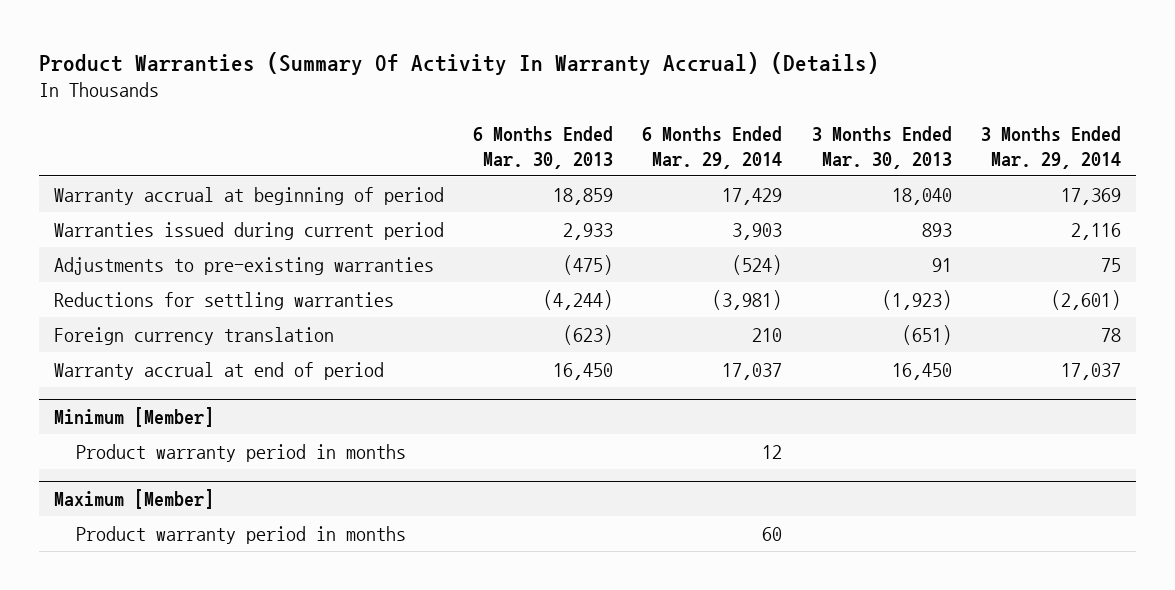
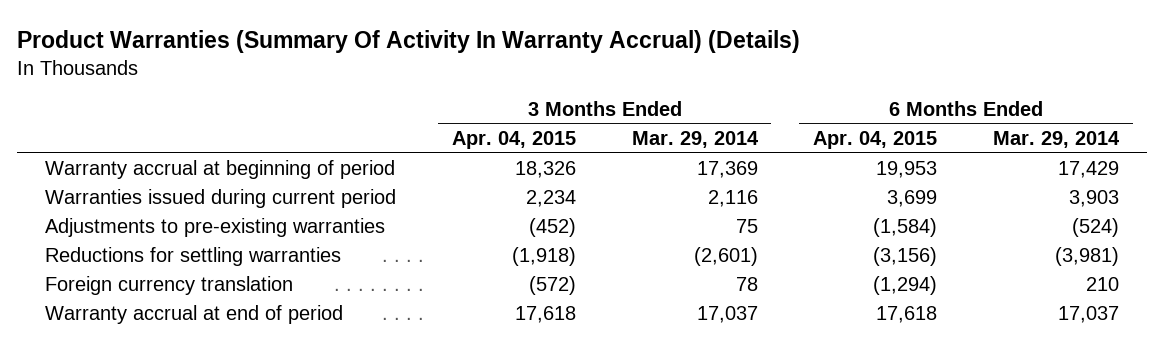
[473,125,614,169] 6 Months Ended Mar. 30, 2013 -> none
[811,125,952,169] 3 Months Ended Mar. 30, 2013 -> none
none -> [451,130,576,149] Apr. 04, 2015
none -> [813,130,938,149] Apr. 04, 2015
[53,407,214,428] Minimum [Member] -> none
[75,443,406,462] Product warranty period in months -> none
[53,489,214,510] Maximum [Member] -> none
[75,525,406,544] Product warranty period in months -> none

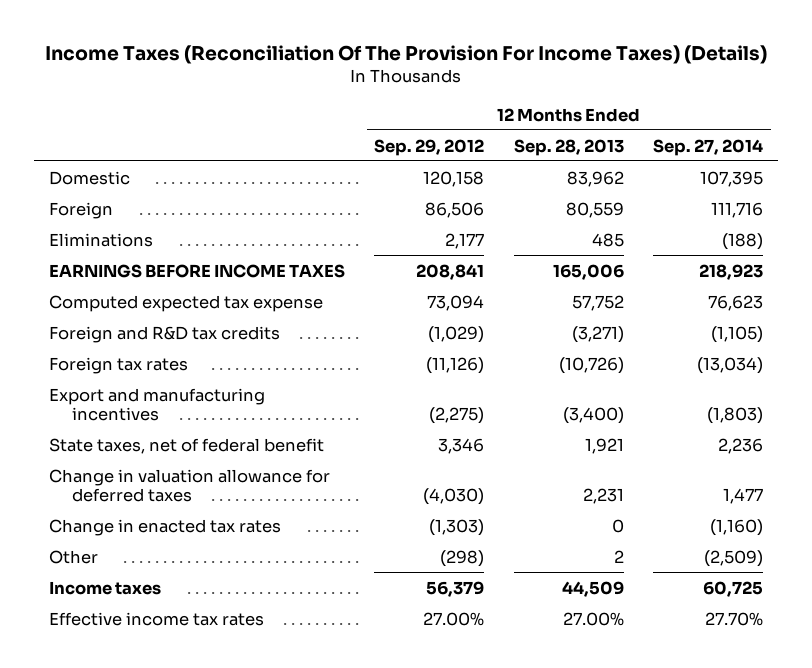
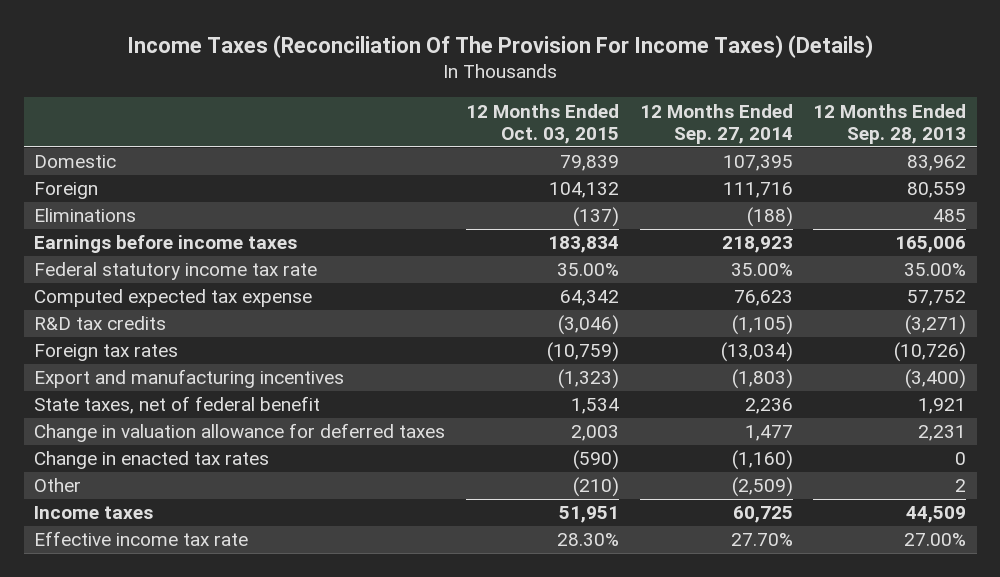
[374,138,485,156] Sep. 29, 2012 -> none
none -> [465,103,619,144] 12 Months Ended Oct. 03, 2015
[48,263,345,278] EARNINGS BEFORE INCOME TAXES -> [34,235,298,254] Earnings before income taxes
none -> [34,262,318,281] Federal statutory income tax rate
[48,325,280,343] Foreign and R&D tax credits -> [34,316,167,331] R&D tax credits
[48,611,264,626] Effective income tax rates -> [34,531,249,547] Effective income tax rate

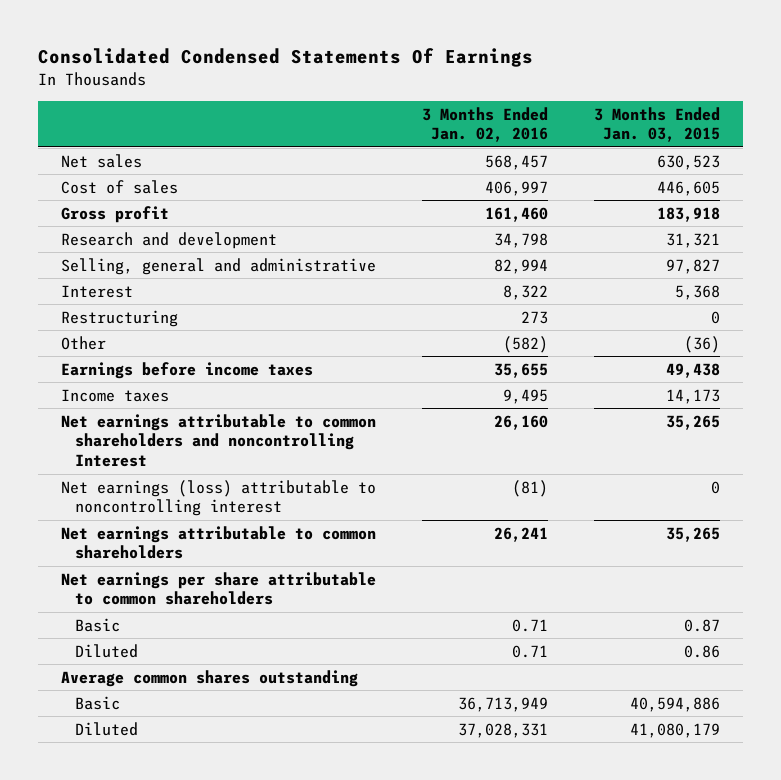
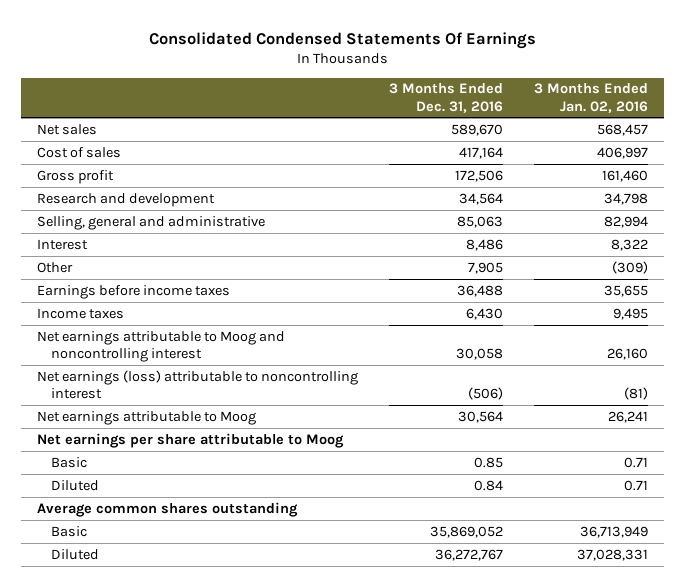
[594,106,721,143] 3 Months Ended Jan. 03, 2015 -> none
none -> [389,83,504,113] 3 Months Ended Dec. 31, 2016
[60,309,178,327] Restructuring -> none
[503,335,549,353] (582) -> [612,260,649,274] (309)
[60,413,376,467] Net earnings attributable to common shareholders and noncontrolling Interest -> [36,330,285,363] Net earnings attributable to Moog and noncontrolling interest
[60,525,376,560] Net earnings attributable to common shareholders -> [36,410,256,425] Net earnings attributable to Moog
[60,571,376,606] Net earnings per share attributable to common shareholders -> [36,432,344,448] Net earnings per share attributable to Moog

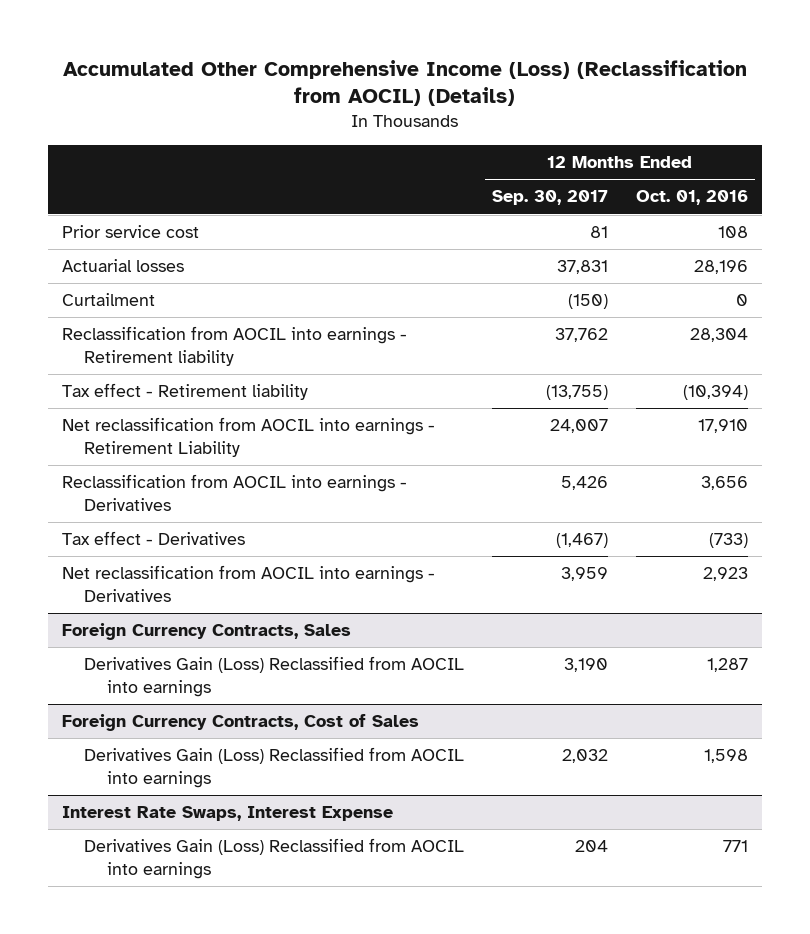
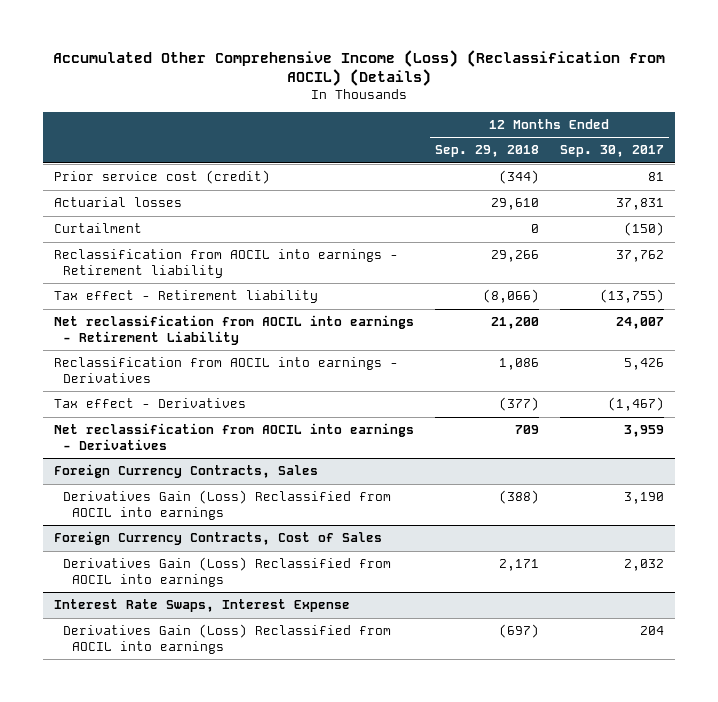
[636,190,749,206] Oct. 01, 2016 -> none
none -> [434,145,539,158] Sep. 29, 2018
[62,225,200,239] Prior service cost -> [53,170,270,185] Prior service cost (credit)

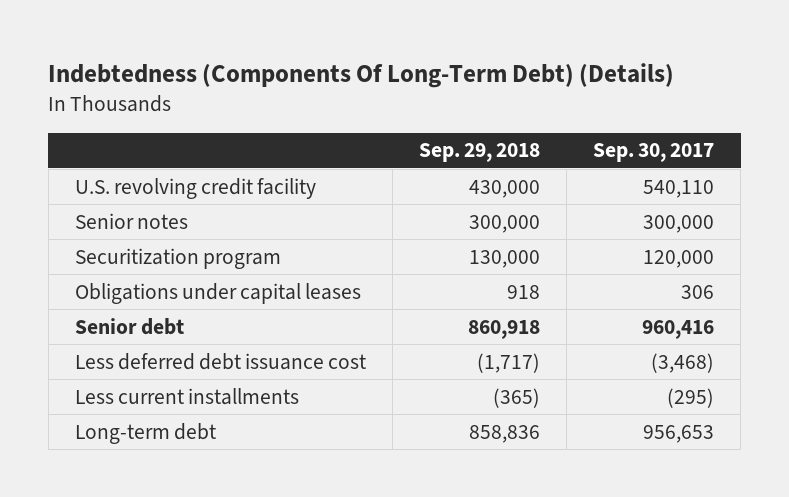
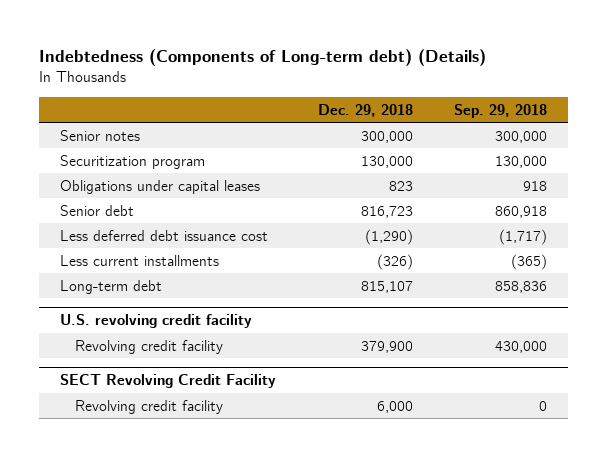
[48,62,675,88] Indebtedness (Components Of Long-Term Debt) (Details) -> [39,49,487,67] Indebtedness (Components of Long-term debt) (Details)
[593,143,715,163] Sep. 30, 2017 -> none
none -> [317,103,413,117] Dec. 29, 2018
[74,177,316,199] U.S. revolving credit facility -> none
none -> [60,314,253,329] U.S. revolving credit facility
none -> [74,339,223,354] Revolving credit facility
none -> [60,374,277,389] SECT Revolving Credit Facility
none -> [74,399,223,414] Revolving credit facility

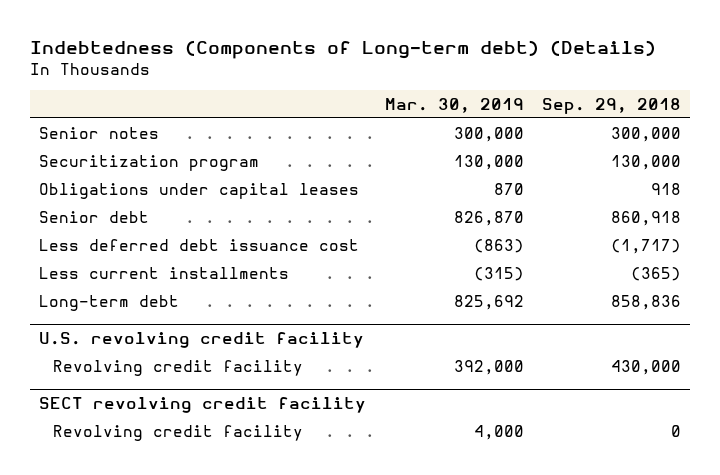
[317,103,413,117] Dec. 29, 2018 -> none
none -> [384,97,524,113] Mar. 30, 2019
[60,374,277,389] SECT Revolving Credit Facility -> [39,396,367,413] SECT revolving credit facility

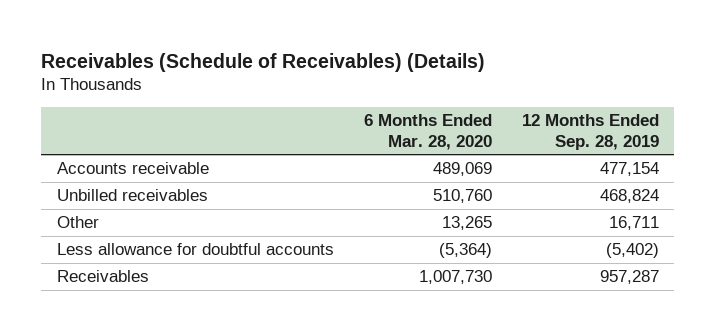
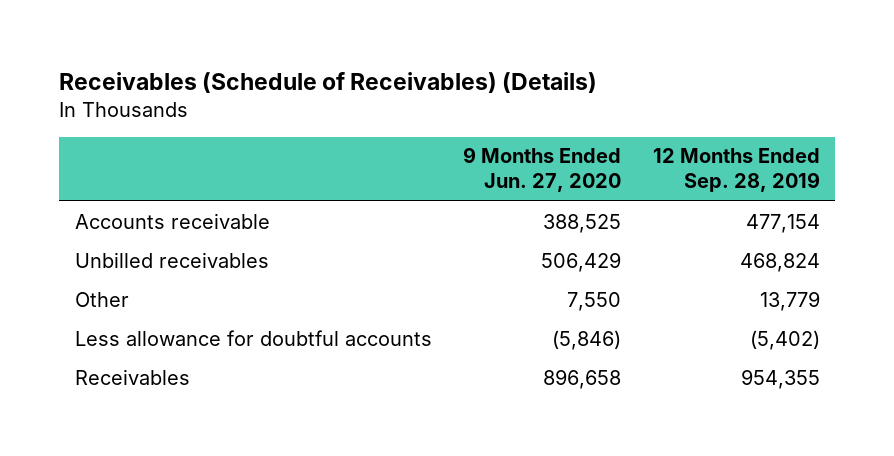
[363,114,492,150] 6 Months Ended Mar. 28, 2020 -> none
none -> [463,147,622,193] 9 Months Ended Jun. 27, 2020
[608,216,659,231] 16,711 -> [759,290,820,311] 13,779
[599,270,659,285] 957,287 -> [740,368,820,389] 954,355

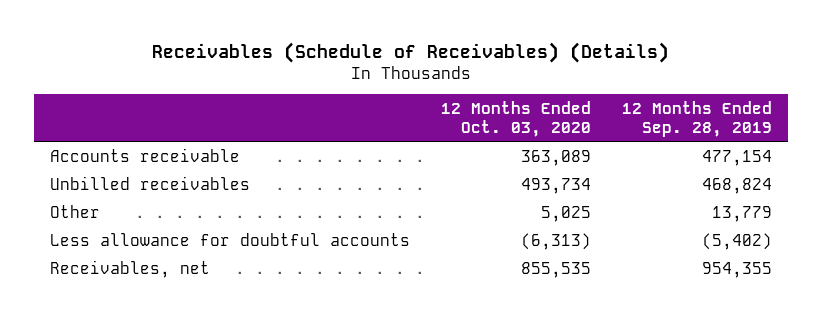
[463,147,622,193] 9 Months Ended Jun. 27, 2020 -> none
none -> [441,100,592,138] 12 Months Ended Oct. 03, 2020
[74,368,190,385] Receivables -> [49,260,210,279] Receivables, net

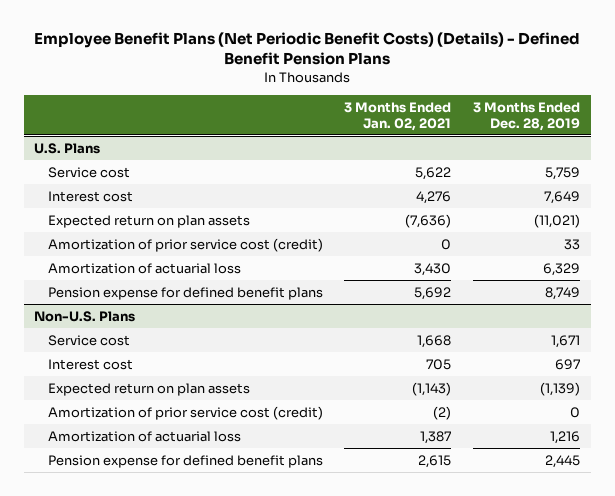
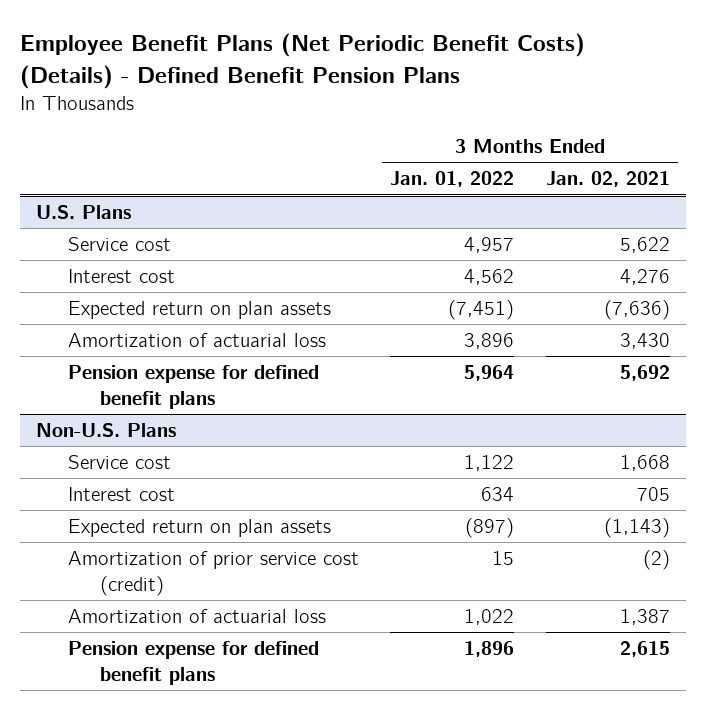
[473,101,581,131] 3 Months Ended Dec. 28, 2019 -> none
none -> [390,171,515,188] Jan. 01, 2022
[47,237,323,252] Amortization of prior service cost (credit) -> none

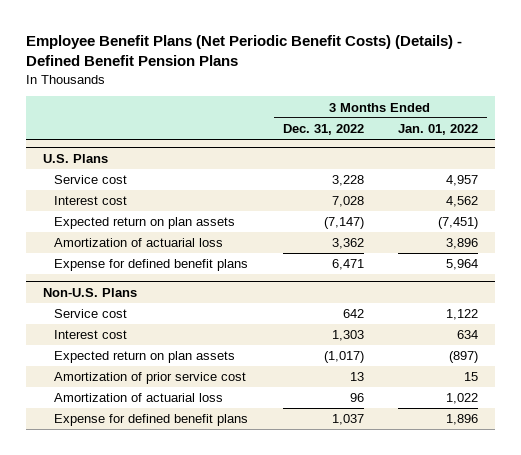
[545,171,670,188] Jan. 02, 2021 -> none
none -> [282,124,364,136] Dec. 31, 2022
[67,365,319,409] Pension expense for defined benefit plans -> [54,259,249,272] Expense for defined benefit plans
[67,551,359,596] Amortization of prior service cost (credit) -> [54,372,247,385] Amortization of prior service cost
[67,641,319,685] Pension expense for defined benefit plans -> [54,414,249,427] Expense for defined benefit plans

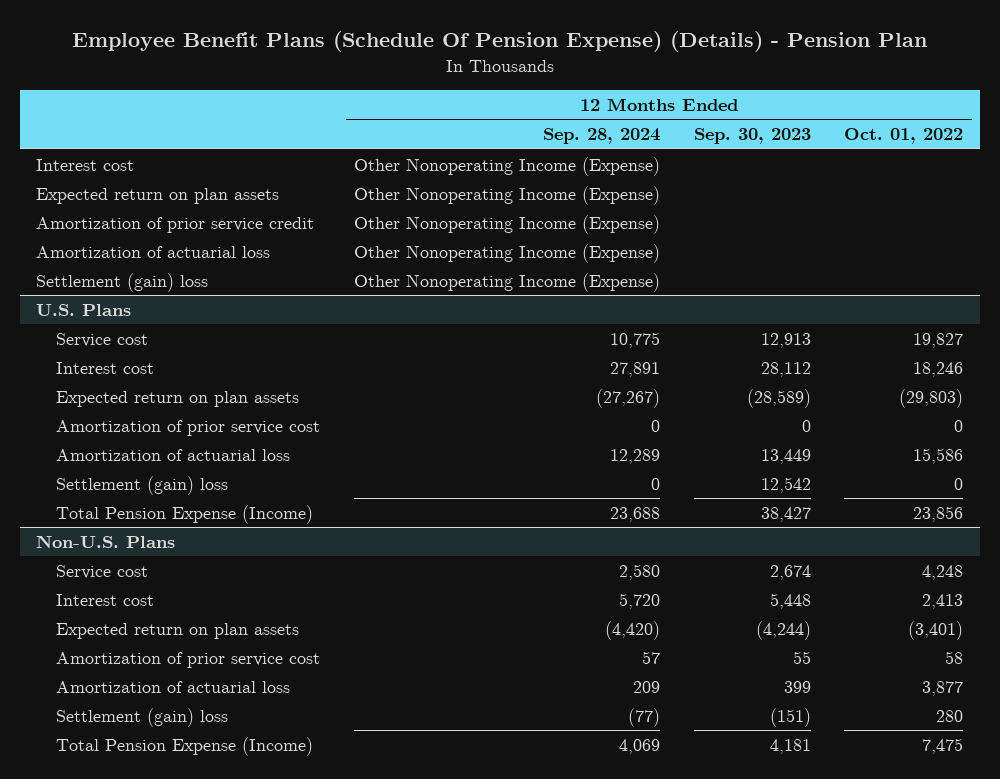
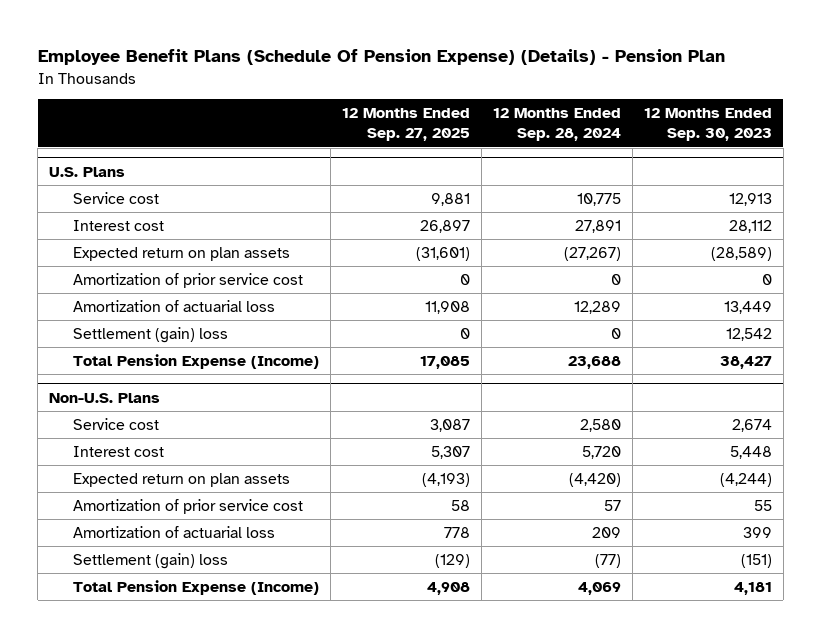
[844,128,964,145] Oct. 01, 2022 -> none
none -> [342,108,471,142] 12 Months Ended Sep. 27, 2025
[36,158,135,171] Interest cost -> none
[36,187,280,204] Expected return on plan assets -> none
[36,216,315,233] Amortization of prior service credit -> none
[36,245,271,258] Amortization of actuarial loss -> none
[36,272,209,292] Settlement (gain) loss -> none

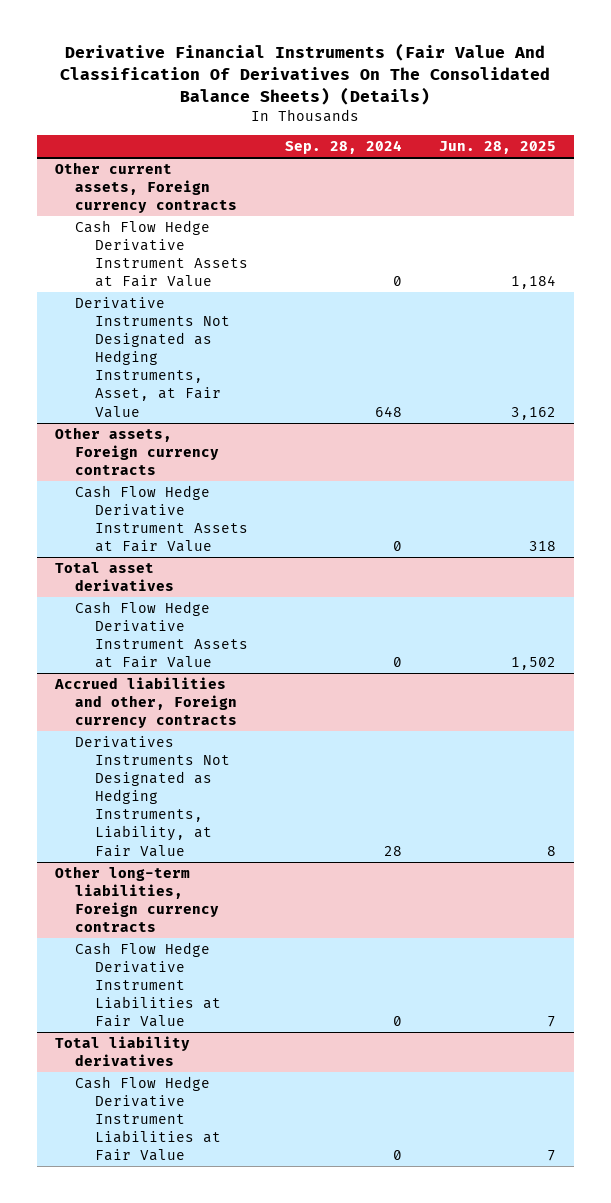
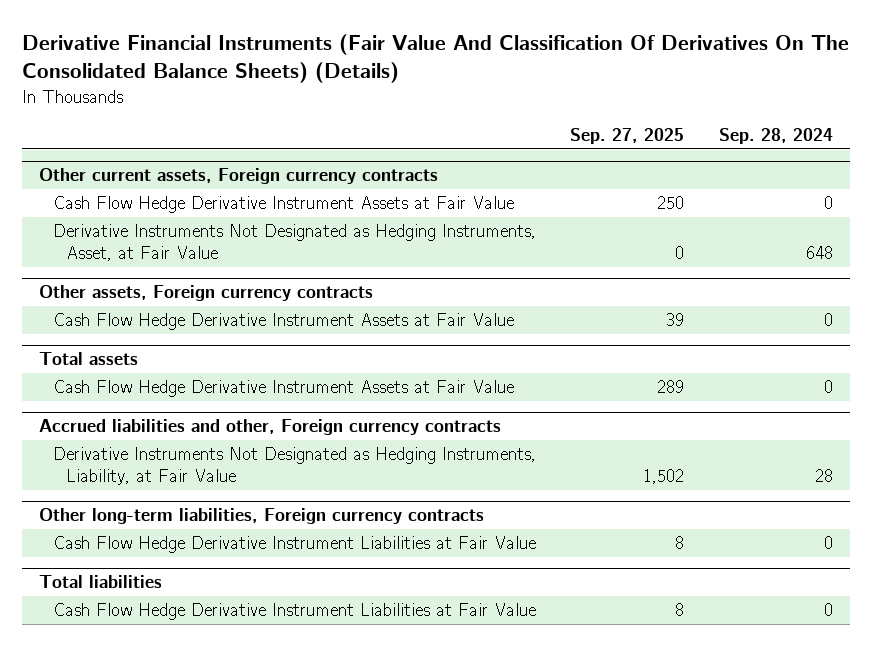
[438,141,556,155] Jun. 28, 2025 -> none
none -> [570,128,685,145] Sep. 27, 2025
[55,561,174,592] Total asset derivatives -> [39,352,139,366] Total assets
[74,735,230,857] Derivatives Instruments Not Designated as Hedging Instruments, Liability, at Fair Value -> [52,447,536,486] Derivative Instruments Not Designated as Hedging Instruments, Liability, at Fair Value
[55,1035,191,1067] Total liability derivatives -> [39,575,163,589] Total liabilities

